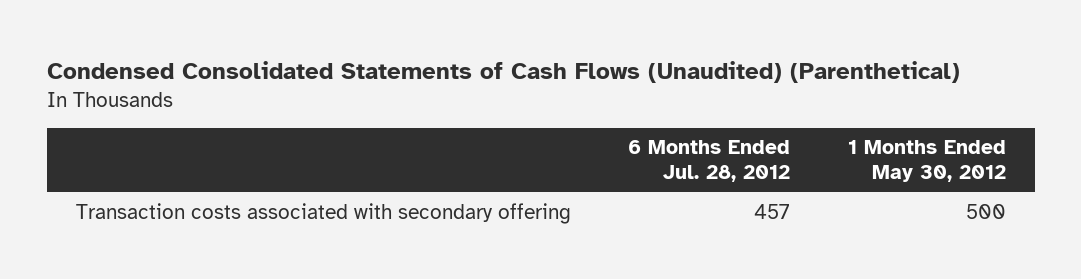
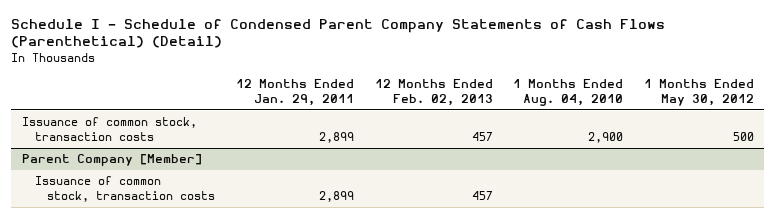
[46,61,960,84] Condensed Consolidated Statements of Cash Flows (Unaudited) (Parenthetical) -> [11,18,666,49] Schedule I - Schedule of Condensed Parent Company Statements of Cash Flows (Parenthetical) (Detail)
[628,140,791,183] 6 Months Ended Jul. 28, 2012 -> none
none -> [236,79,355,106] 12 Months Ended Jan. 29, 2011
none -> [374,79,493,106] 12 Months Ended Feb. 02, 2013
none -> [513,79,624,106] 1 Months Ended Aug. 04, 2010
[75,203,571,225] Transaction costs associated with secondary offering -> [21,117,197,141] Issuance of common stock, transaction costs
none -> [21,154,202,167] Parent Company [Member]
none -> [34,176,216,202] Issuance of common stock, transaction costs

